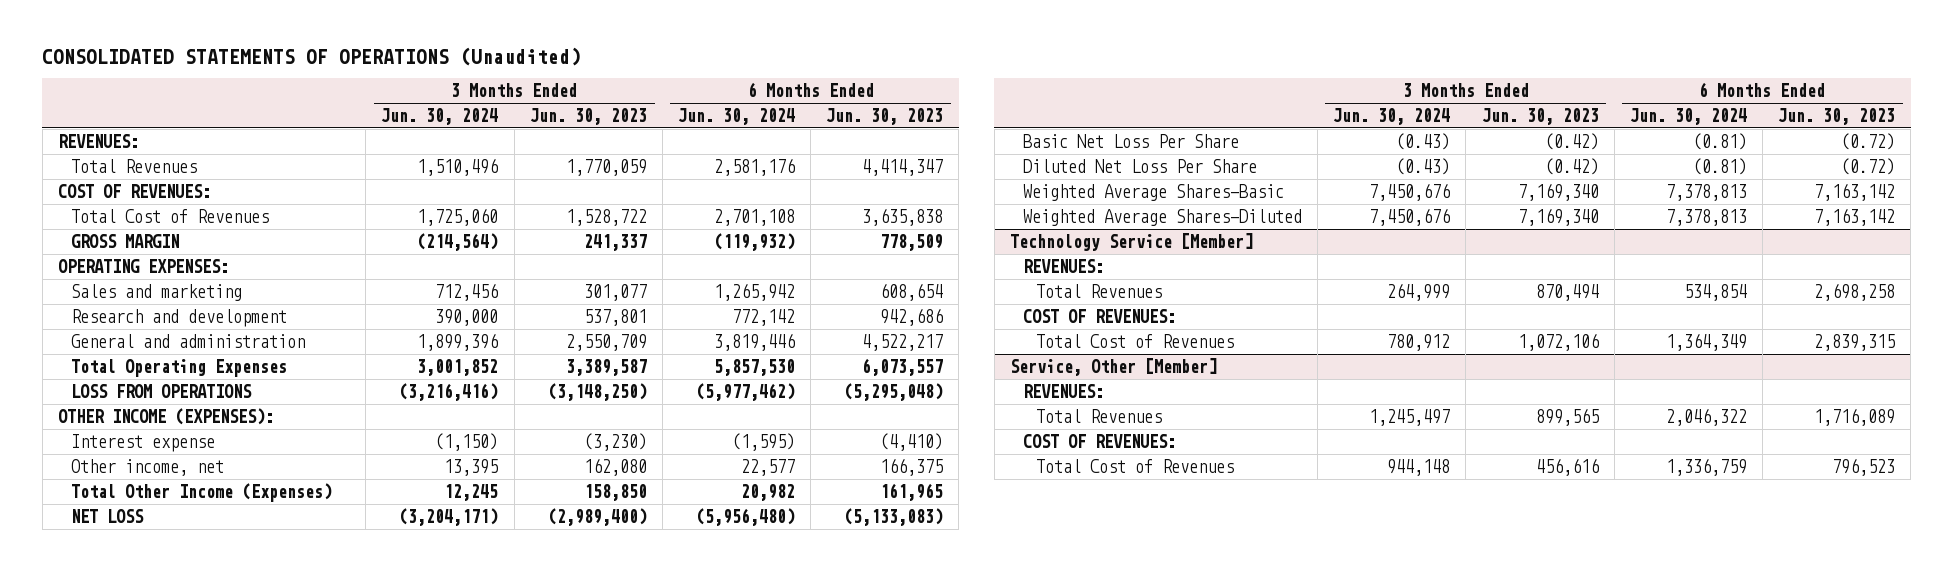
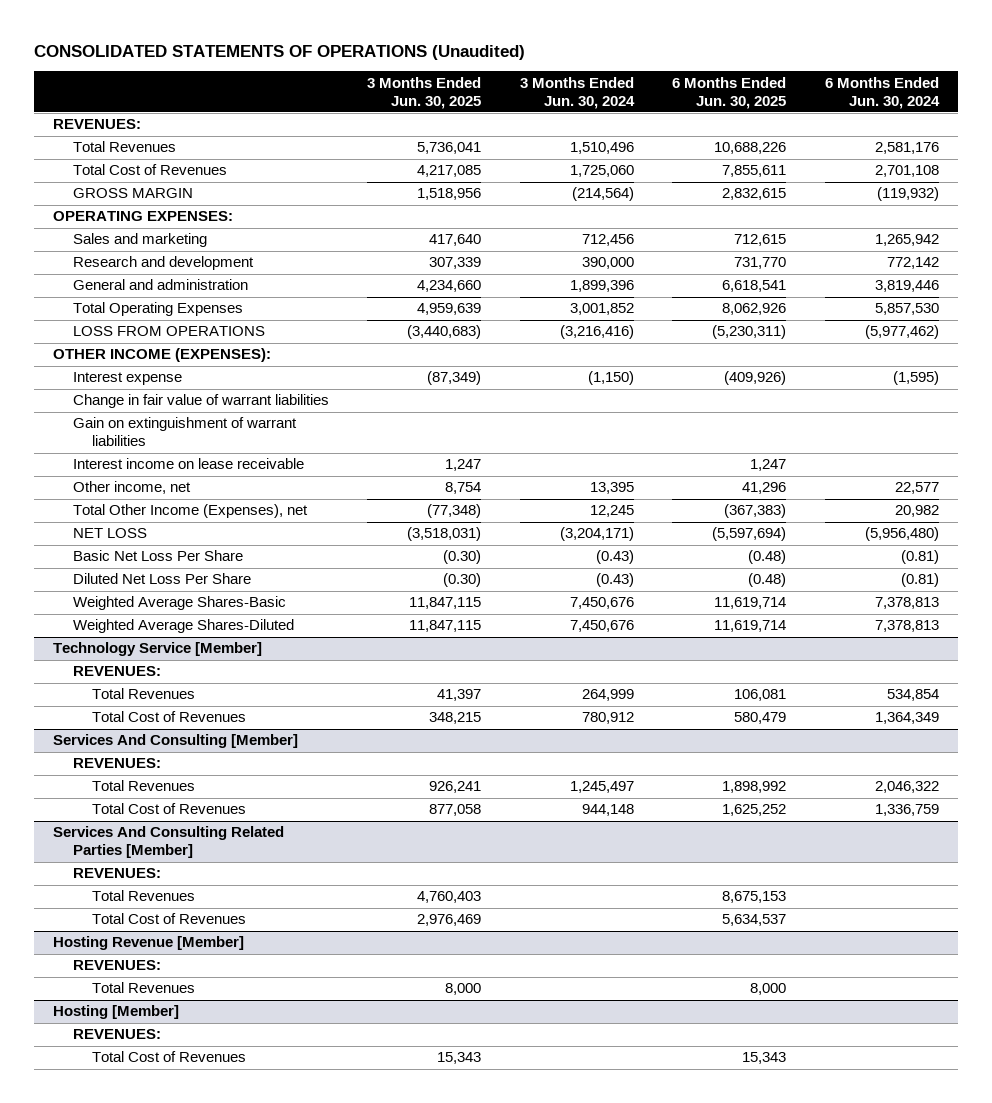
[529,107,647,125] Jun. 30, 2023 -> none
[826,107,944,125] Jun. 30, 2023 -> none
none -> [367,76,482,109] 3 Months Ended Jun. 30, 2025
none -> [672,76,787,109] 6 Months Ended Jun. 30, 2025
[57,183,211,198] COST OF REVENUES: -> none
none -> [72,394,329,409] Change in fair value of warrant liabilities
none -> [72,417,297,447] Gain on extinguishment of warrant liabilities
none -> [72,458,304,470] Interest income on lease receivable
[71,482,333,502] Total Other Income (Expenses) -> [72,504,308,519] Total Other Income (Expenses), net
[1023,308,1177,323] COST OF REVENUES: -> none
[1009,357,1217,376] Service, Other [Member] -> none
none -> [53,734,299,749] Services And Consulting [Member]
[1023,433,1177,448] COST OF REVENUES: -> none
none -> [53,826,285,859] Services And Consulting Related Parties [Member]
none -> [72,868,161,879] REVENUES:
none -> [92,890,196,902] Total Revenues
none -> [92,913,247,925] Total Cost of Revenues
none -> [53,936,245,951] Hosting Revenue [Member]
none -> [72,960,161,971] REVENUES:
none -> [92,982,196,994] Total Revenues
none -> [53,1005,180,1020] Hosting [Member]
none -> [72,1029,161,1040] REVENUES:
none -> [92,1051,247,1063] Total Cost of Revenues

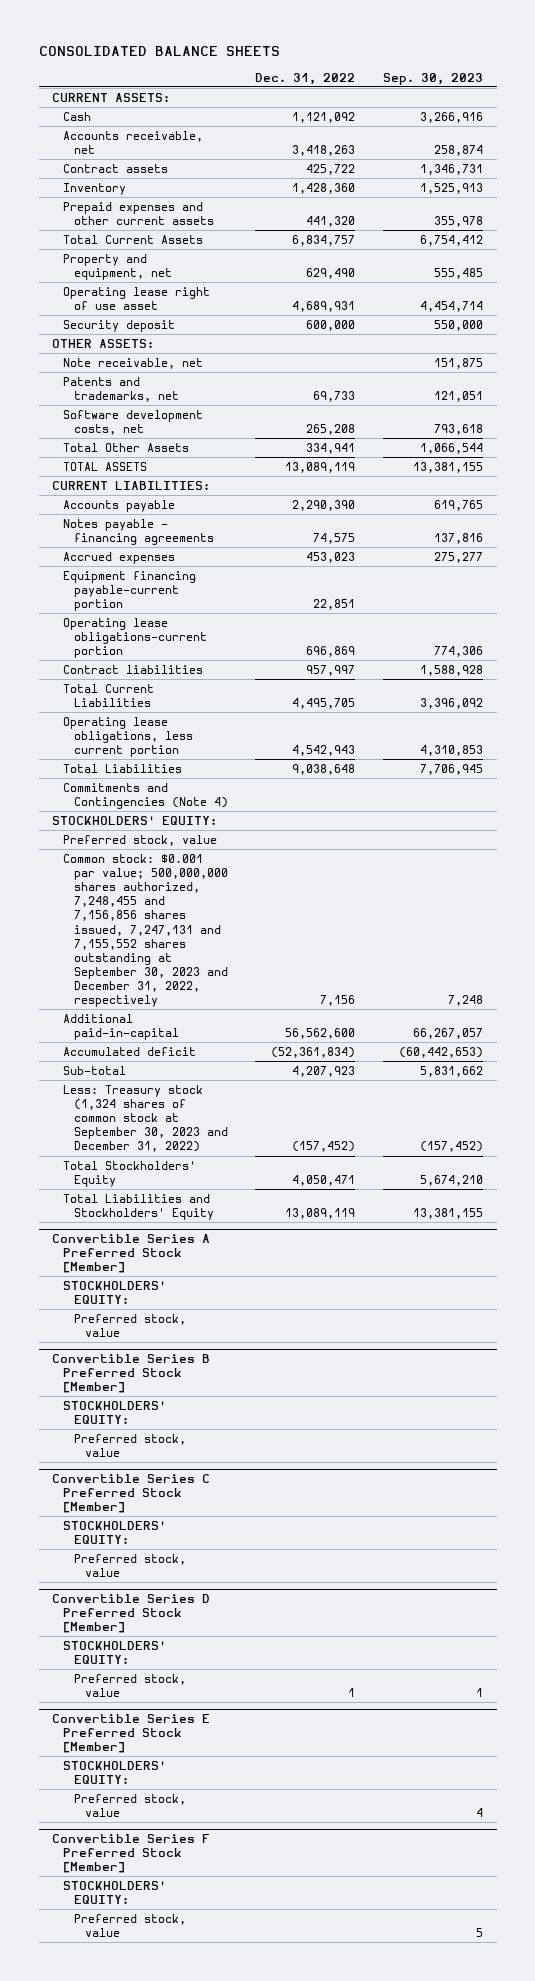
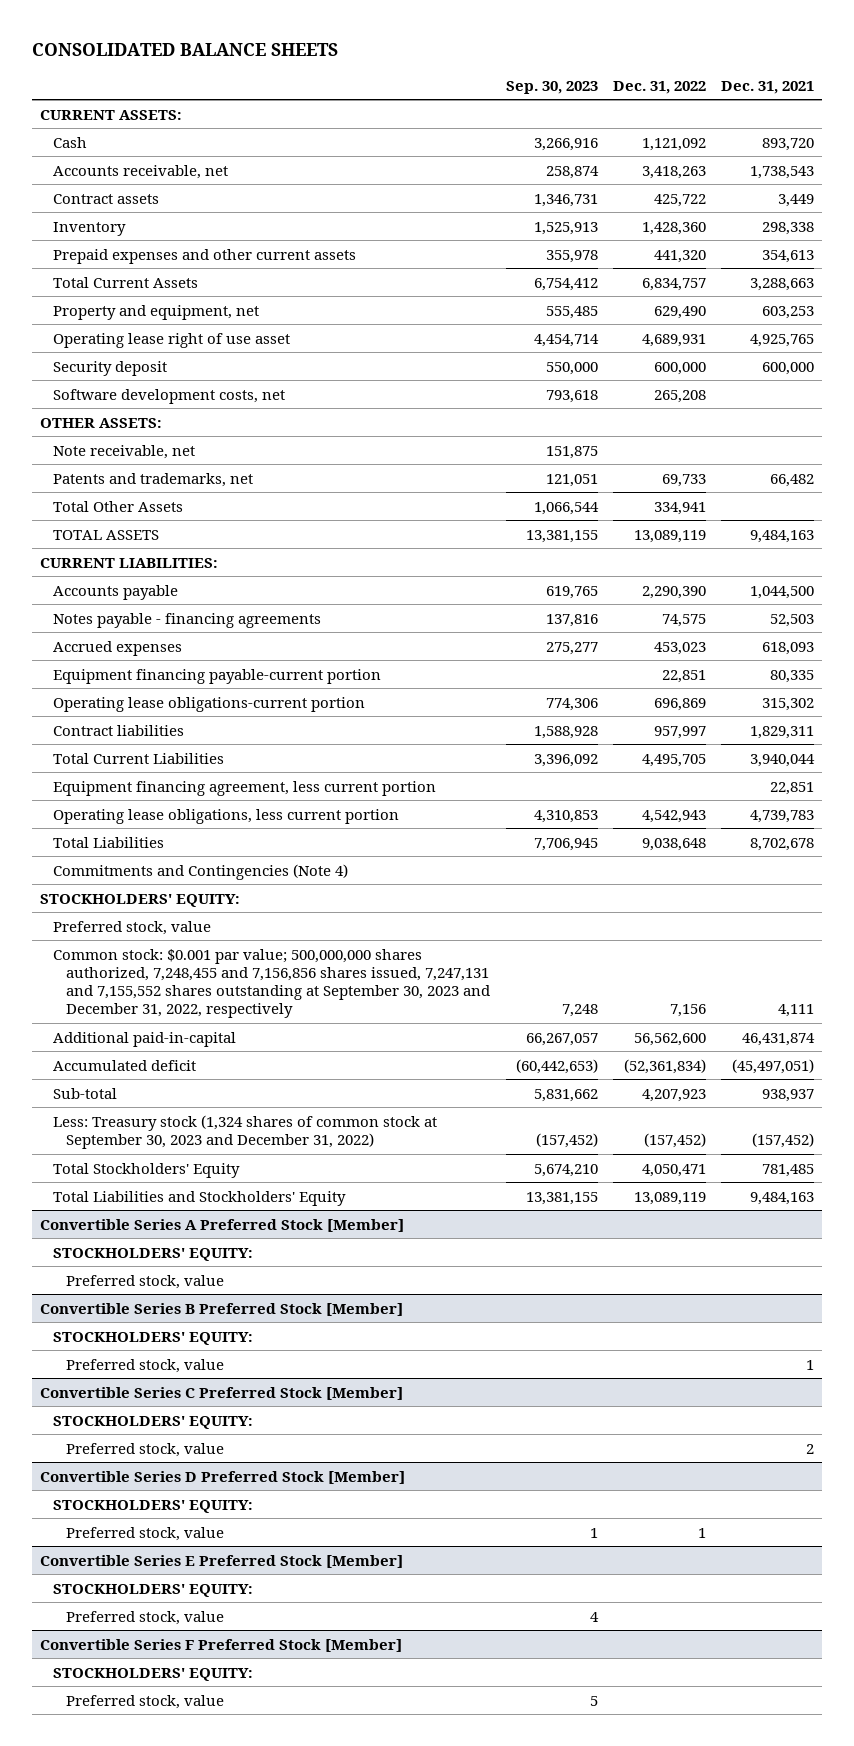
none -> [721,80,815,94] Dec. 31, 2021
[63,409,204,436] Software development costs, net -> [53,388,286,404] Software development costs, net
none -> [53,780,437,796] Equipment financing agreement, less current portion

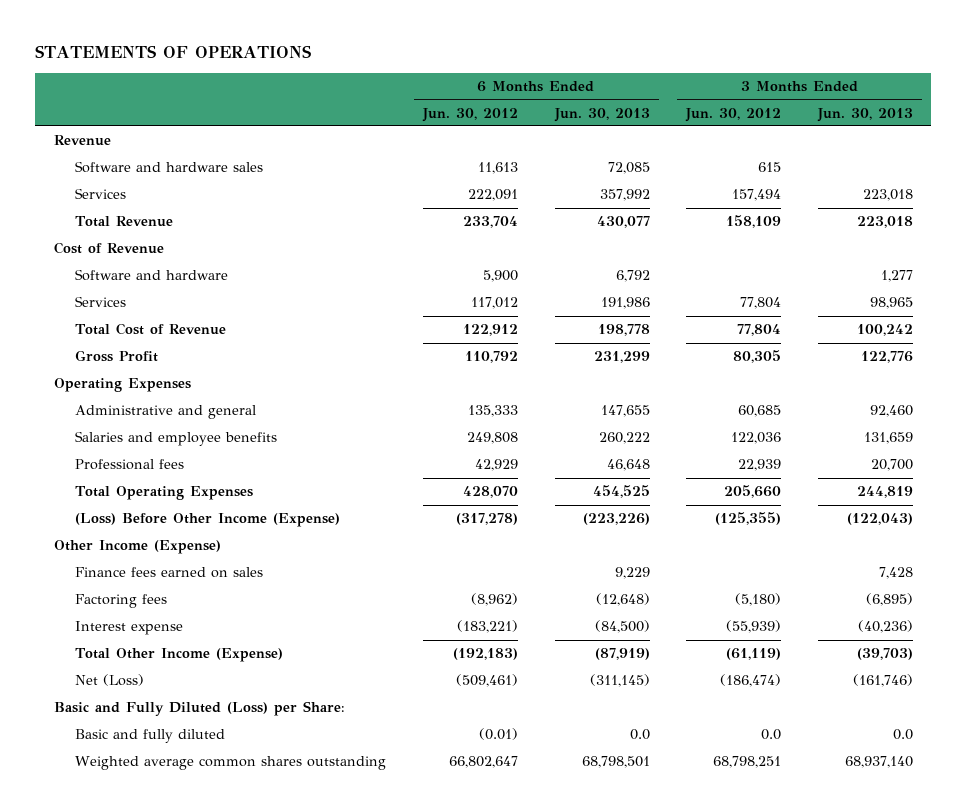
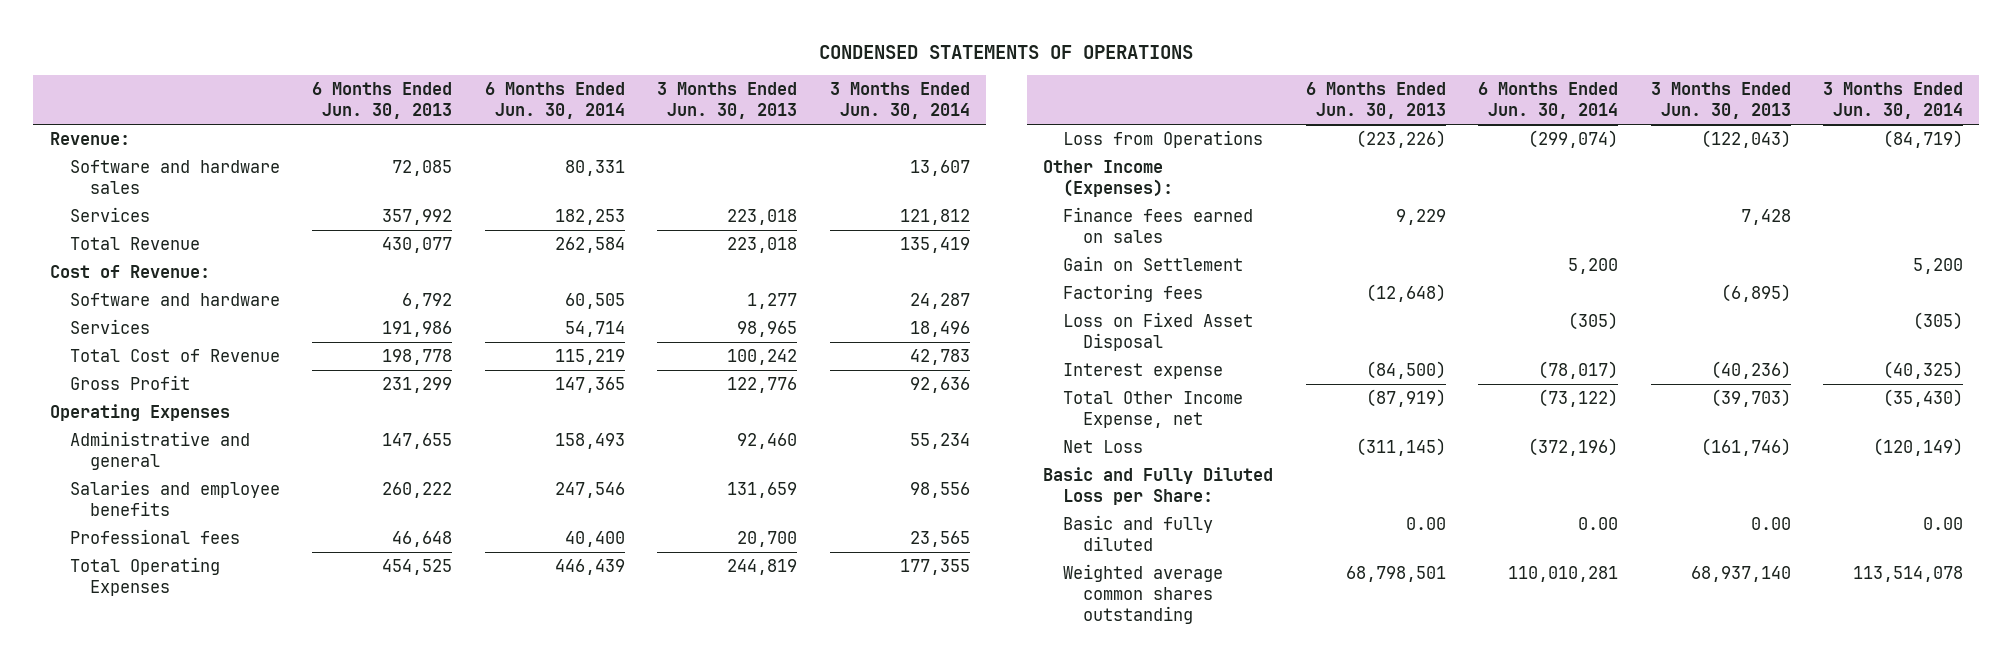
[35,44,312,58] STATEMENTS OF OPERATIONS -> [819,45,1194,60] CONDENSED STATEMENTS OF OPERATIONS
[421,107,518,122] Jun. 30, 2012 -> none
[685,107,782,122] Jun. 30, 2012 -> none
none -> [484,82,625,120] 6 Months Ended Jun. 30, 2014
none -> [829,82,970,120] 3 Months Ended Jun. 30, 2014
[53,135,111,147] Revenue -> [49,131,130,145] Revenue:
[53,242,164,255] Cost of Revenue -> [49,264,210,278] Cost of Revenue:
[75,513,341,528] (Loss) Before Other Income (Expense) -> [1063,129,1264,148] Loss from Operations
[53,540,221,555] Other Income (Expense) -> [1043,159,1174,197] Other Income (Expenses):
none -> [1063,255,1244,271] Gain on Settlement
none -> [1063,311,1254,351] Loss on Fixed Asset Disposal
[75,648,284,663] Total Other Income (Expense) -> [1063,390,1244,428] Total Other Income Expense, net
[75,674,145,687] Net (Loss) -> [1063,439,1144,453] Net Loss
[53,701,345,717] Basic and Fully Diluted (Loss) per Share: -> [1043,466,1274,505] Basic and Fully Diluted Loss per Share:
[629,729,650,741] 0.0 -> [1405,516,1446,530] 0.00
[893,729,914,741] 0.0 -> [1750,516,1791,530] 0.00

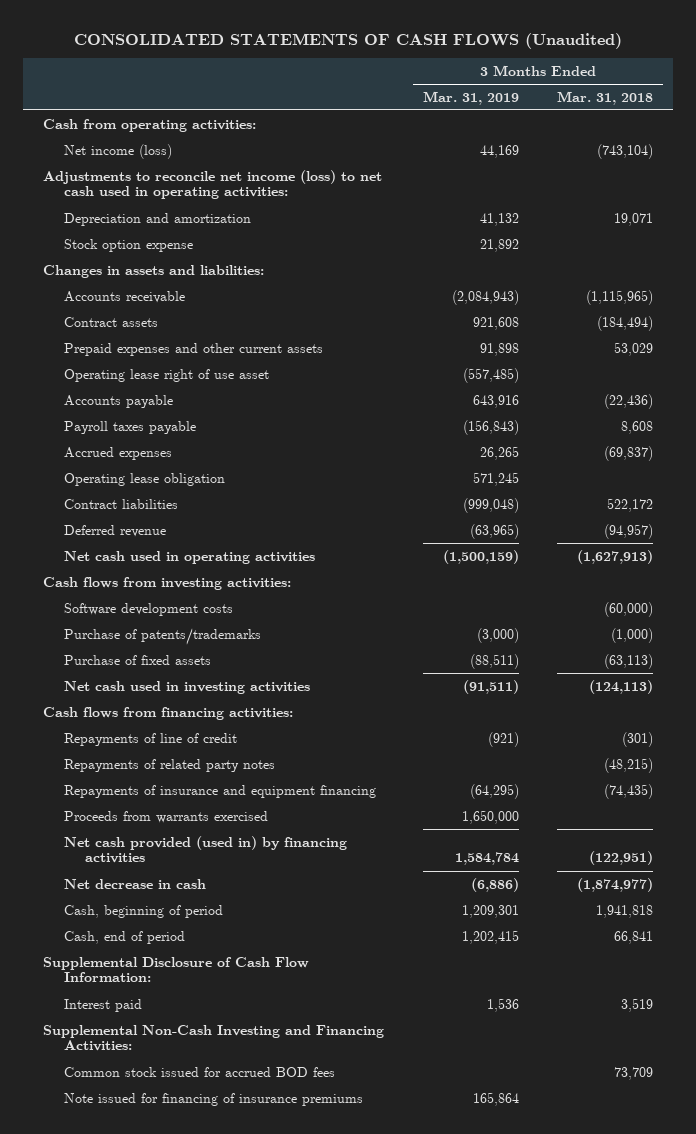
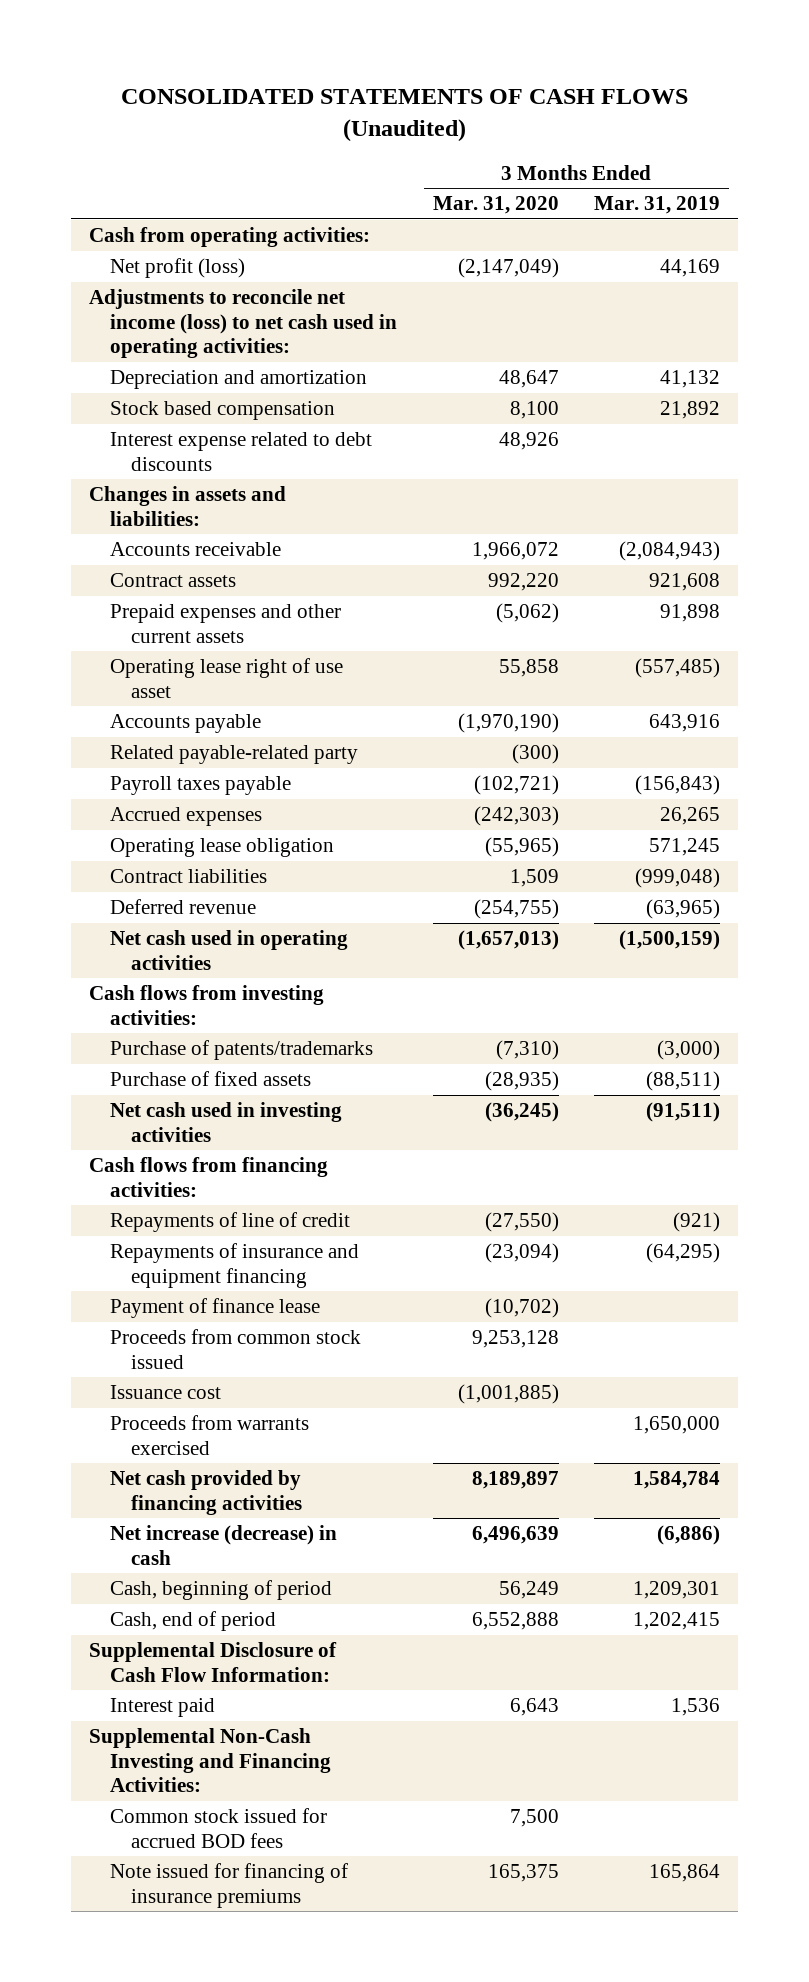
[557,90,654,105] Mar. 31, 2018 -> none
none -> [432,196,559,215] Mar. 31, 2020
[64,143,173,159] Net income (loss) -> [109,258,245,279] Net profit (loss)
[64,238,194,252] Stock option expense -> [109,401,335,421] Stock based compensation
none -> [109,432,372,471] Interest expense related to debt discounts
none -> [109,745,358,765] Related payable-related party
[64,602,234,616] Software development costs -> none
[64,758,276,772] Repayments of related party notes -> none
none -> [109,1298,320,1319] Payment of finance lease
none -> [109,1329,361,1369] Proceeds from common stock issued
none -> [109,1385,221,1400] Issuance cost
[64,835,348,864] Net cash provided (used in) by financing activities -> [109,1470,302,1515] Net cash provided by financing activities
[64,878,207,889] Net decrease in cash -> [109,1525,337,1565] Net increase (decrease) in cash

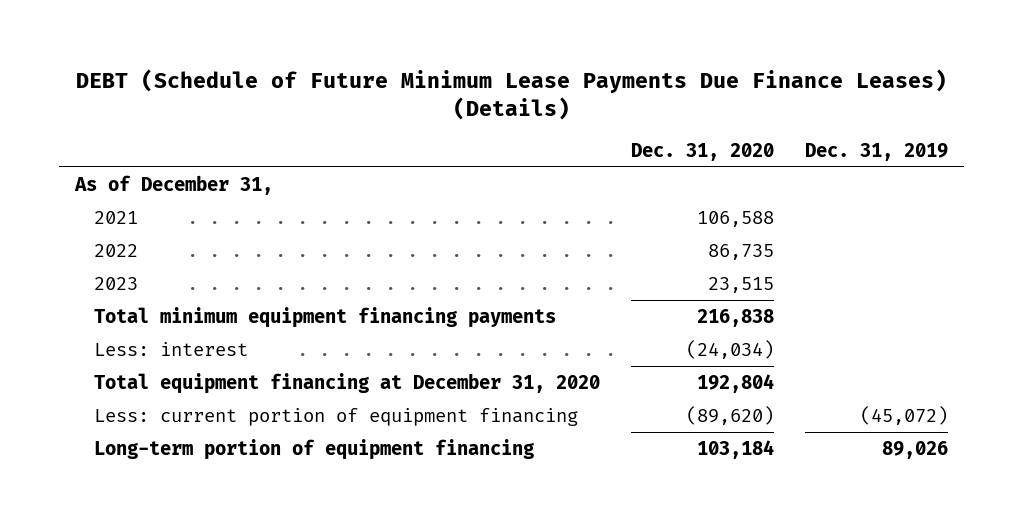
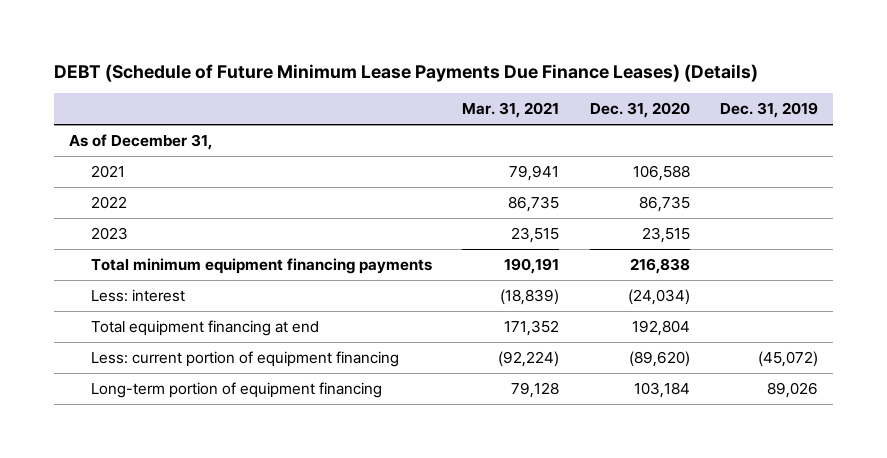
none -> [462,102,560,119] Mar. 31, 2021
[94,372,601,394] Total equipment financing at December 31, 2020 -> [90,320,319,337] Total equipment financing at end

